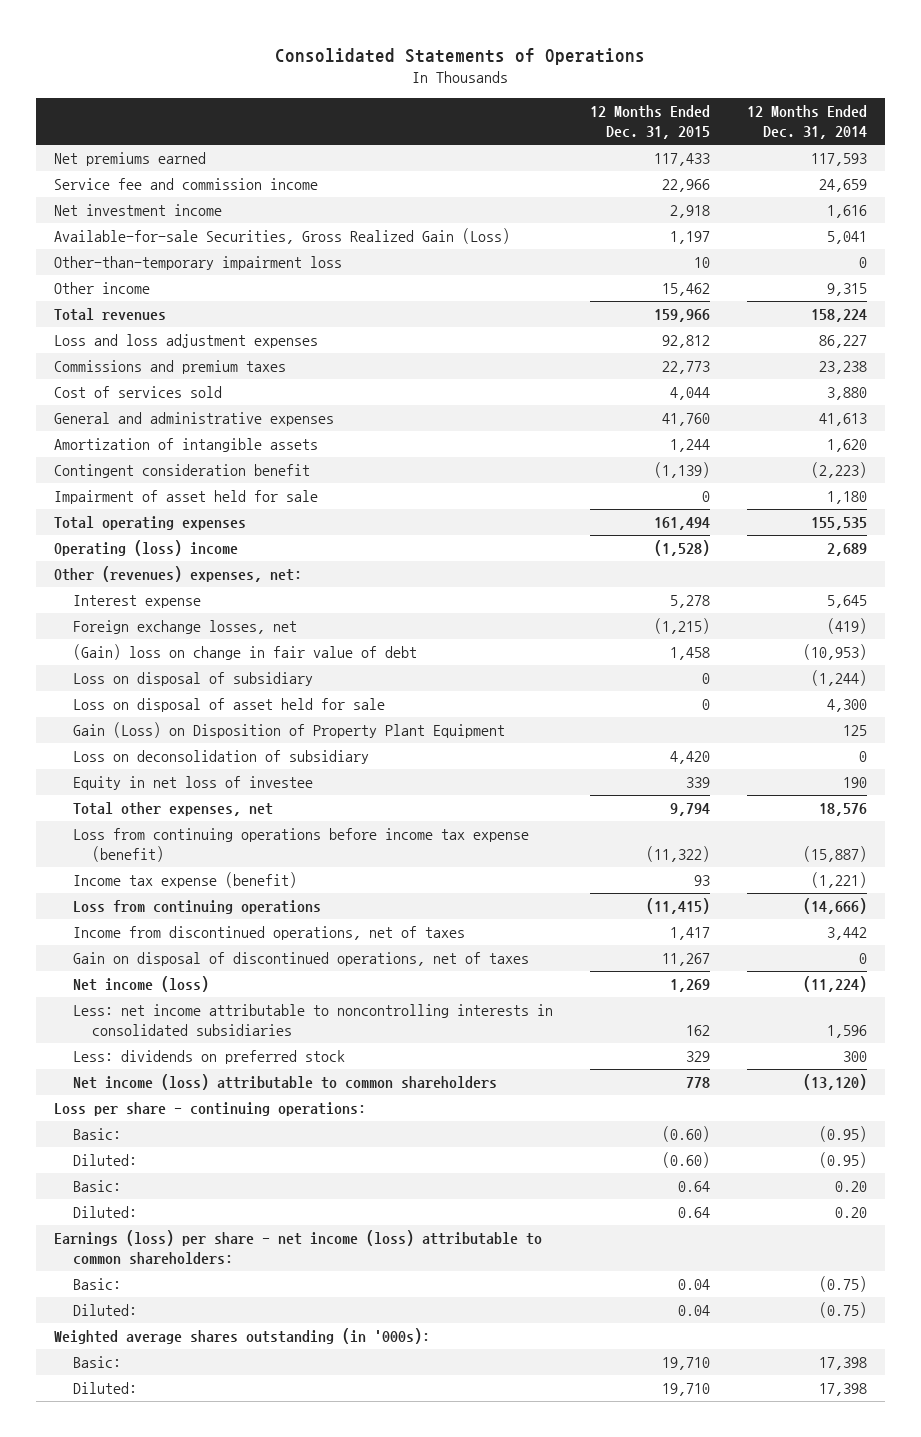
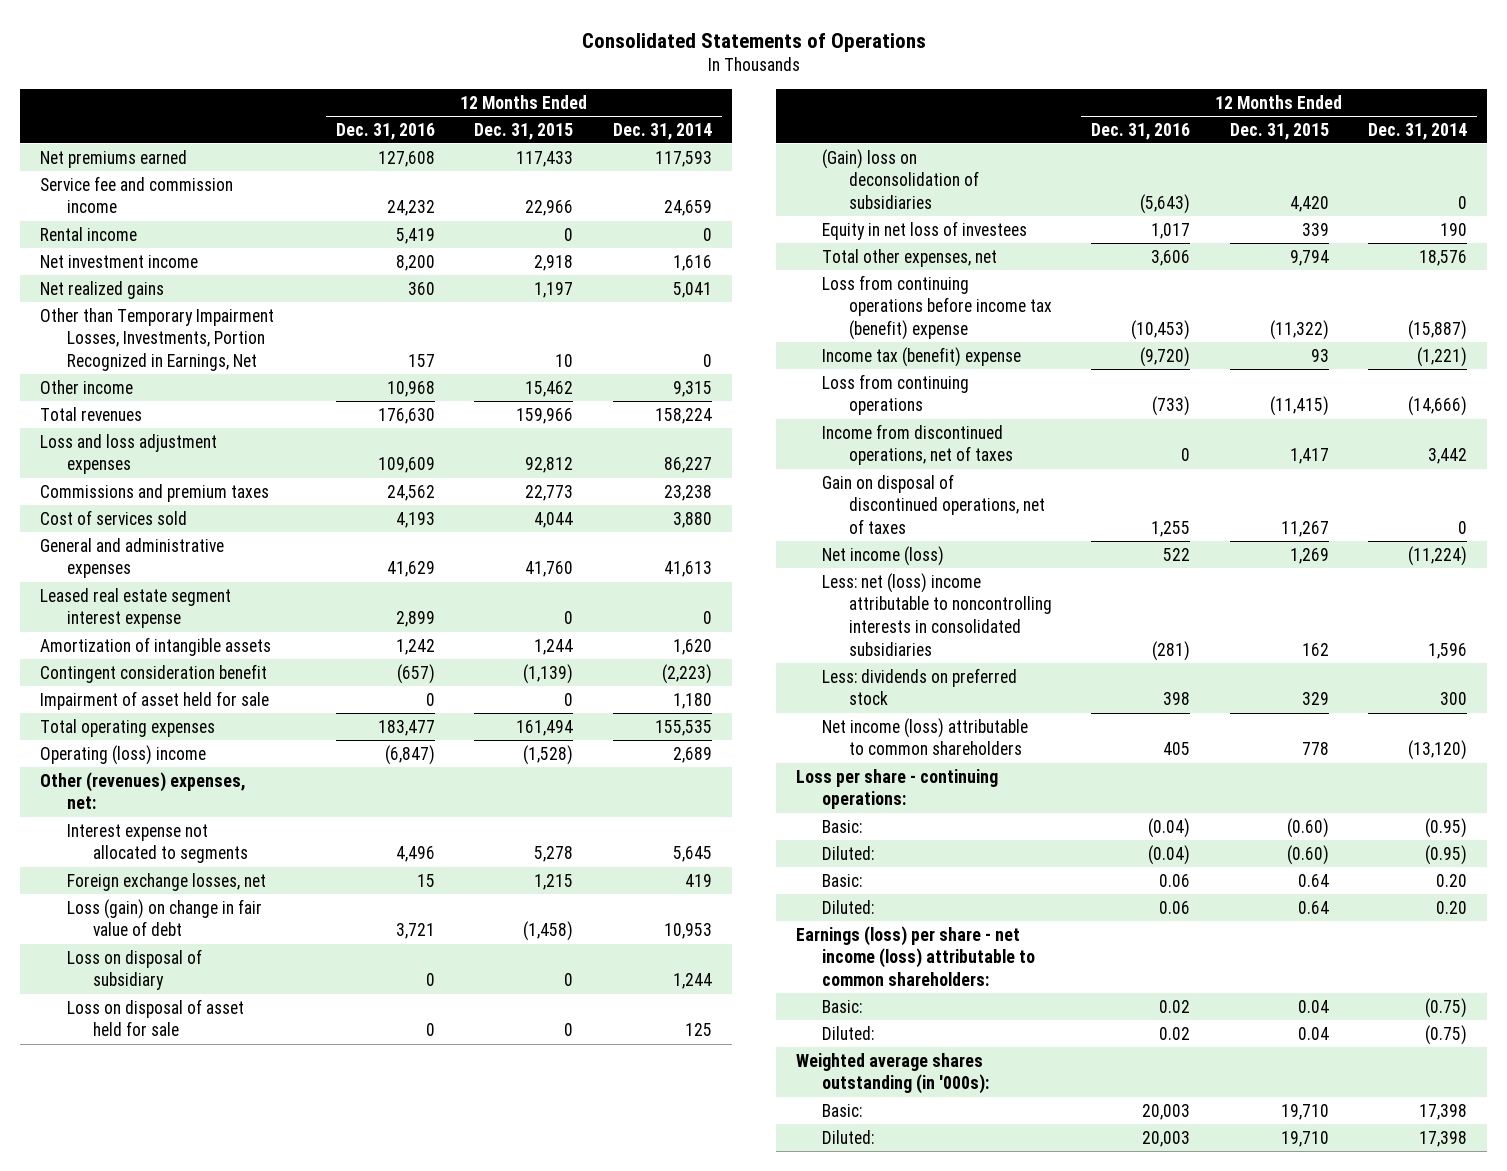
none -> [335,122,435,140] Dec. 31, 2016
none -> [40,226,138,241] Rental income
[54,227,511,244] Available-for-sale Securities, Gross Realized Gain (Loss) -> [40,280,165,299] Net realized gains
[54,255,343,270] Other-than-temporary impairment loss -> [40,307,275,371] Other than Temporary Impairment Losses, Investments, Portion Recognized in Earnings, Net
none -> [40,587,232,629] Leased real estate segment interest expense
[73,721,506,738] Gain (Loss) on Disposition of Property Plant Equipment -> none
[73,594,202,608] Interest expense -> [66,823,249,864] Interest expense not allocated to segments
[653,617,710,634] (1,215) -> [534,873,574,890] 1,215
[826,617,867,634] (419) -> [684,873,712,887] 419
[73,643,418,660] (Gain) loss on change in fair value of debt -> [66,898,262,937] Loss (gain) on change in fair value of debt
[669,646,710,660] 1,458 -> [523,921,574,942] (1,458)
[802,643,867,660] (10,953) -> [663,923,712,940] 10,953
[810,669,867,686] (1,244) -> [672,973,712,990] 1,244
[826,698,867,712] 4,300 -> [684,1023,712,1037] 125
[73,749,370,764] Loss on deconsolidation of subsidiary -> [822,148,979,209] (Gain) loss on deconsolidation of subsidiaries
[73,775,314,790] Equity in net loss of investee -> [822,220,1028,240] Equity in net loss of investees
[73,827,530,862] Loss from continuing operations before income tax expense (benefit) -> [822,274,1052,340] Loss from continuing operations before income tax (benefit) expense
[73,871,298,888] Income tax expense (benefit) -> [822,346,1022,367] Income tax (benefit) expense
[73,1003,554,1036] Less: net income attributable to noncontrolling interests in consolidated subsidiaries -> [822,572,1052,656] Less: net (loss) income attributable to noncontrolling interests in consolidated subsidiaries

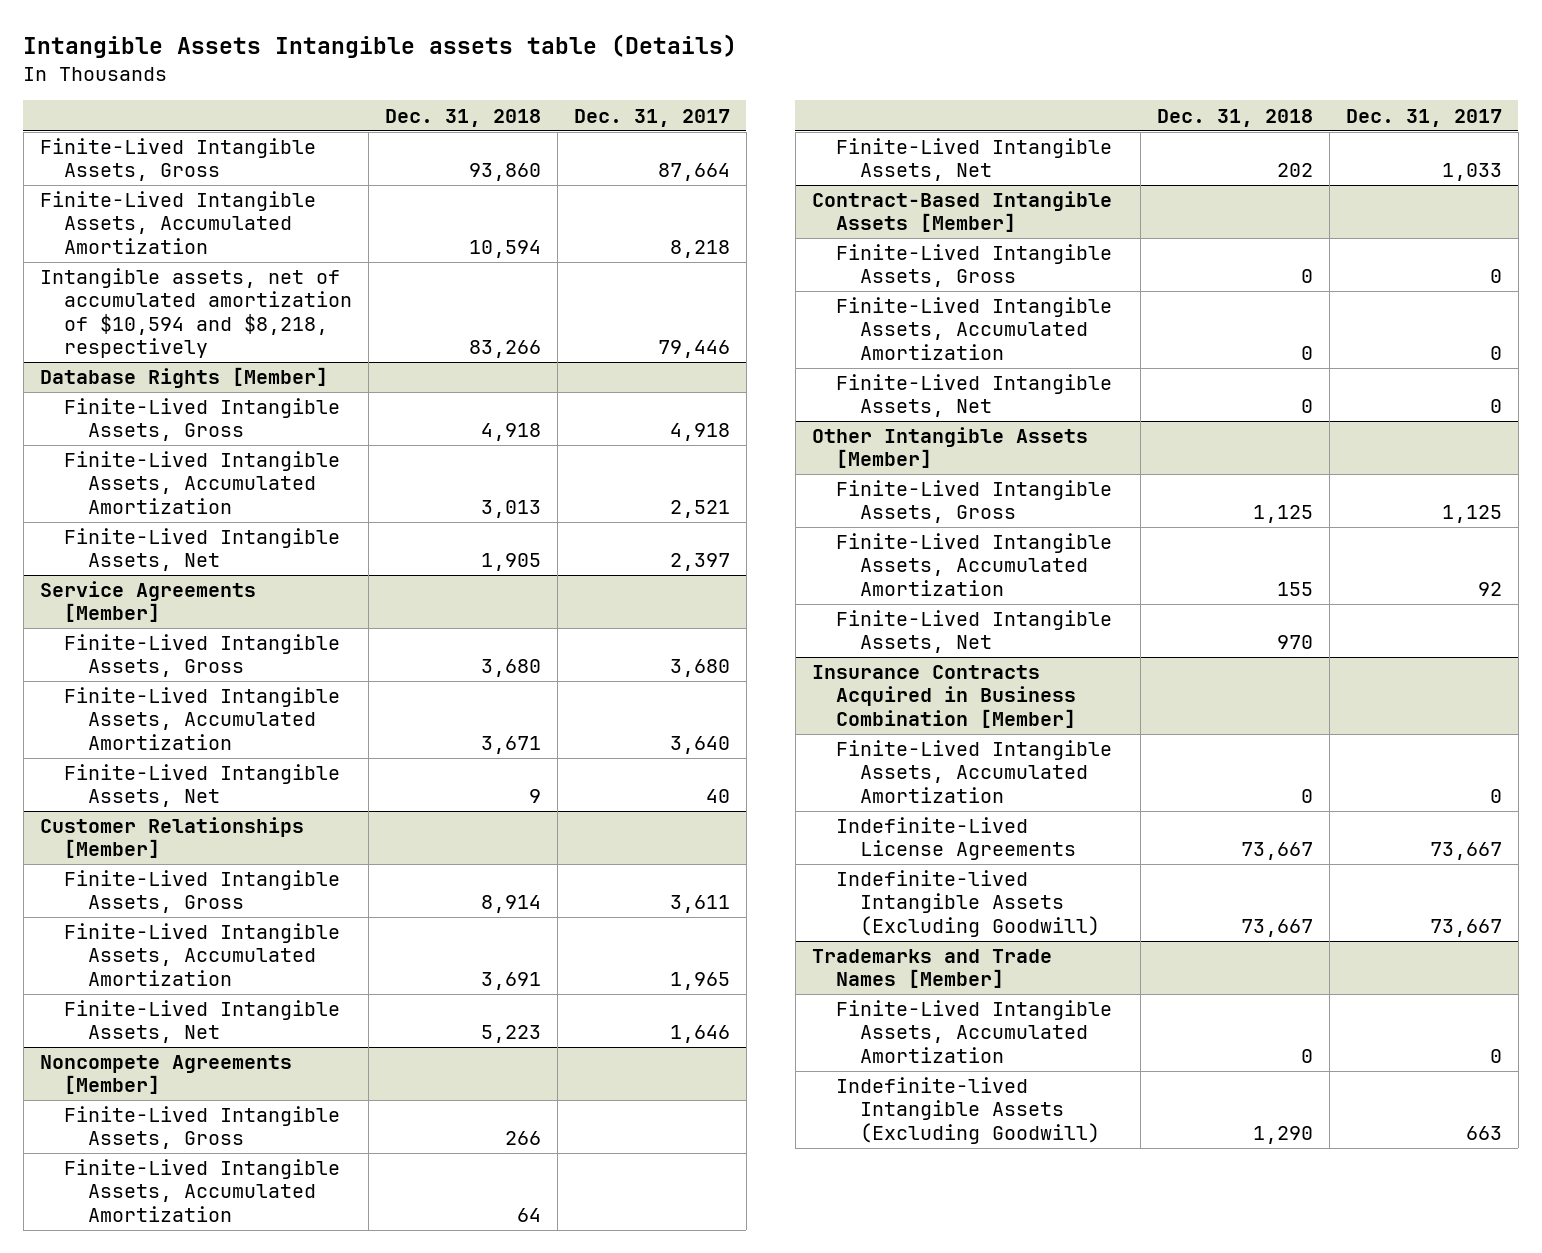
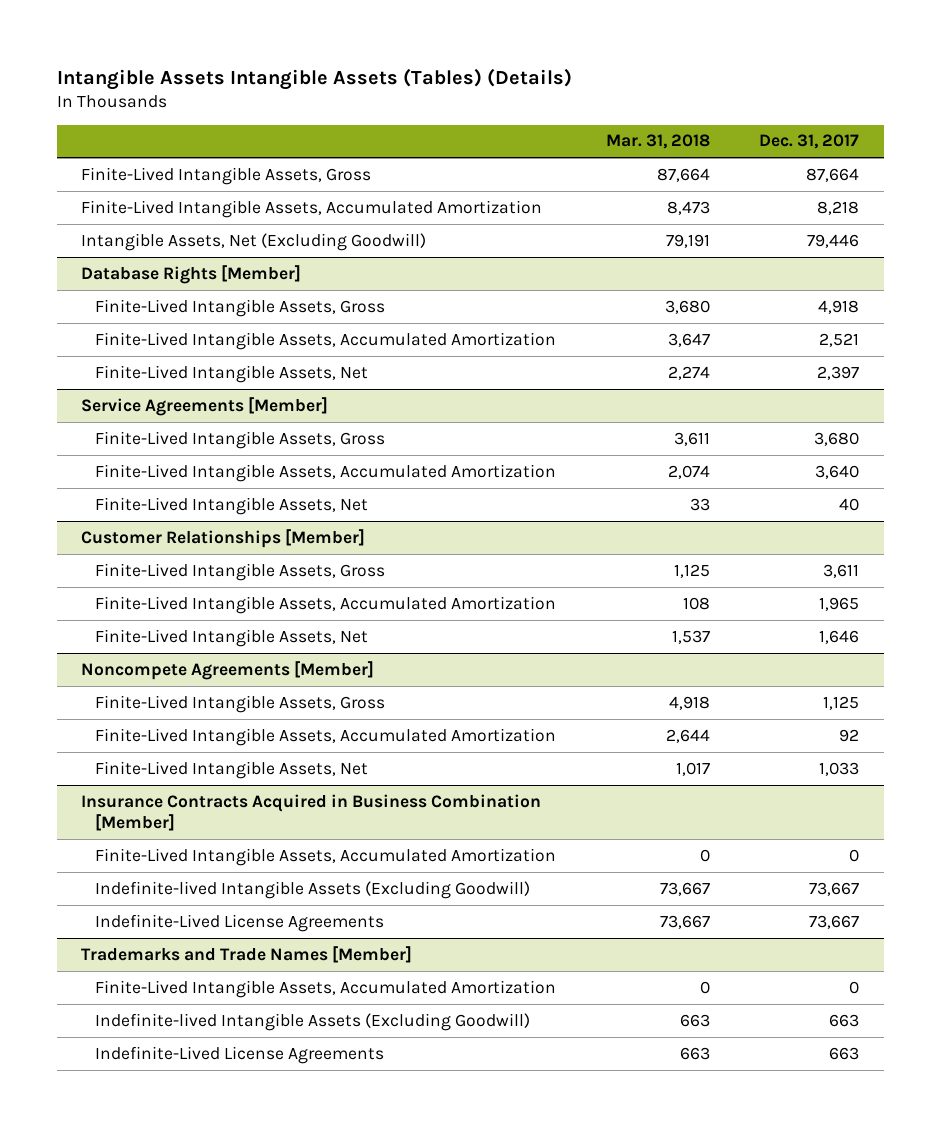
[23,34,738,59] Intangible Assets Intangible assets table (Details) -> [56,67,572,90] Intangible Assets Intangible Assets (Tables) (Details)
[384,108,541,127] Dec. 31, 2018 -> none
none -> [605,134,710,150] Mar. 31, 2018
[39,268,352,358] Intangible assets, net of accumulated amortization of $10,594 and $8,218, respectively -> [81,232,427,251] Intangible Assets, Net (Excluding Goodwill)
[63,1106,340,1150] Finite-Lived Intangible Assets, Gross -> none
[63,1159,340,1222] Finite-Lived Intangible Assets, Accumulated Amortization -> none
[811,191,1112,233] Contract-Based Intangible Assets [Member] -> none
[836,244,1113,288] Finite-Lived Intangible Assets, Gross -> none
[836,297,1113,360] Finite-Lived Intangible Assets, Accumulated Amortization -> none
[836,374,1113,418] Finite-Lived Intangible Assets, Net -> none
[811,427,1088,469] Other Intangible Assets [Member] -> none
[836,610,1113,654] Finite-Lived Intangible Assets, Net -> none
[836,138,1113,182] Finite-Lived Intangible Assets, Net -> [95,760,369,779] Finite-Lived Intangible Assets, Net
[836,817,1077,861] Indefinite-Lived License Agreements -> [95,913,385,932] Indefinite-Lived License Agreements
none -> [95,1045,385,1064] Indefinite-Lived License Agreements

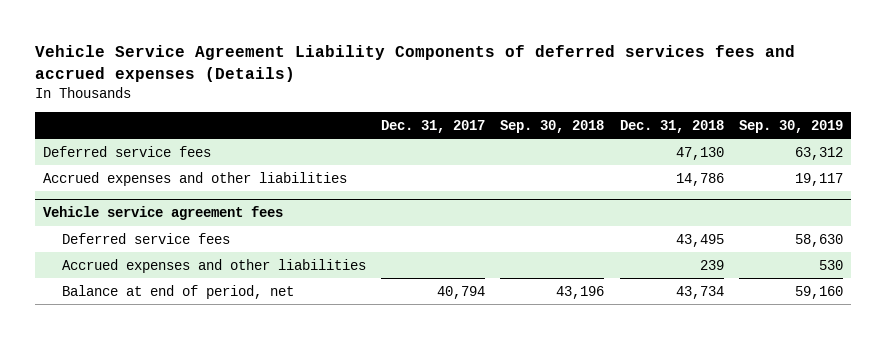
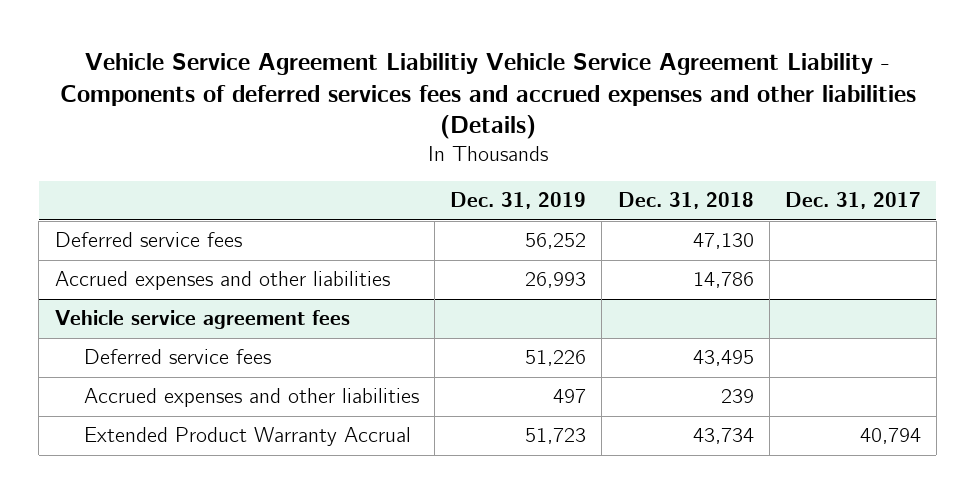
[35,45,796,83] Vehicle Service Agreement Liability Components of deferred services fees and accrued expenses (Details) -> [59,53,916,140] Vehicle Service Agreement Liabilitiy Vehicle Service Agreement Liability - Components of deferred services fees and accrued expenses and other liabilities (Details)
[500,119,605,133] Sep. 30, 2018 -> none
[738,119,843,133] Sep. 30, 2019 -> none
none -> [450,192,587,210] Dec. 31, 2019
[61,284,294,299] Balance at end of period, net -> [84,427,412,447] Extended Product Warranty Accrual

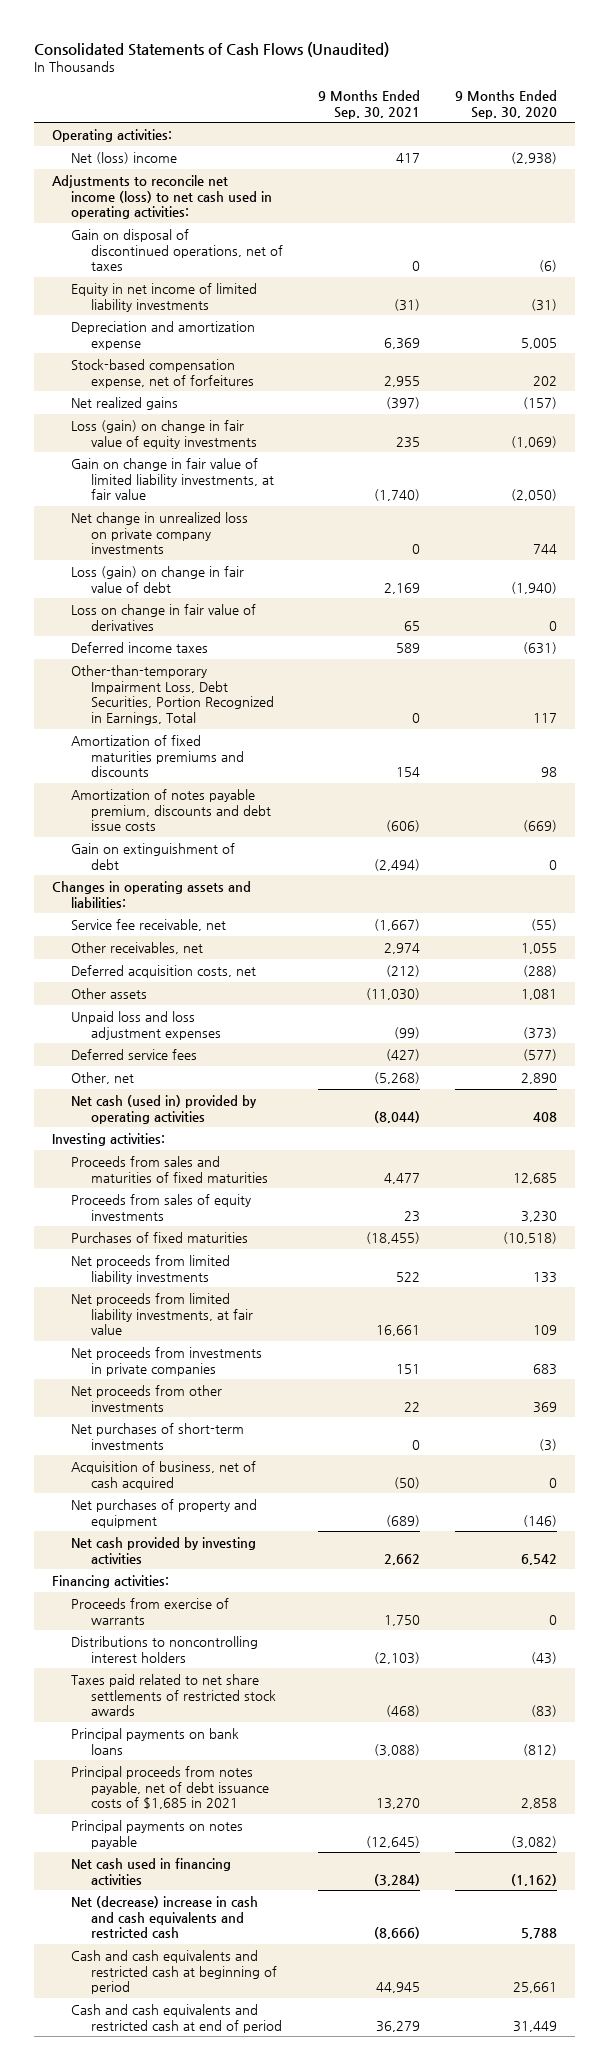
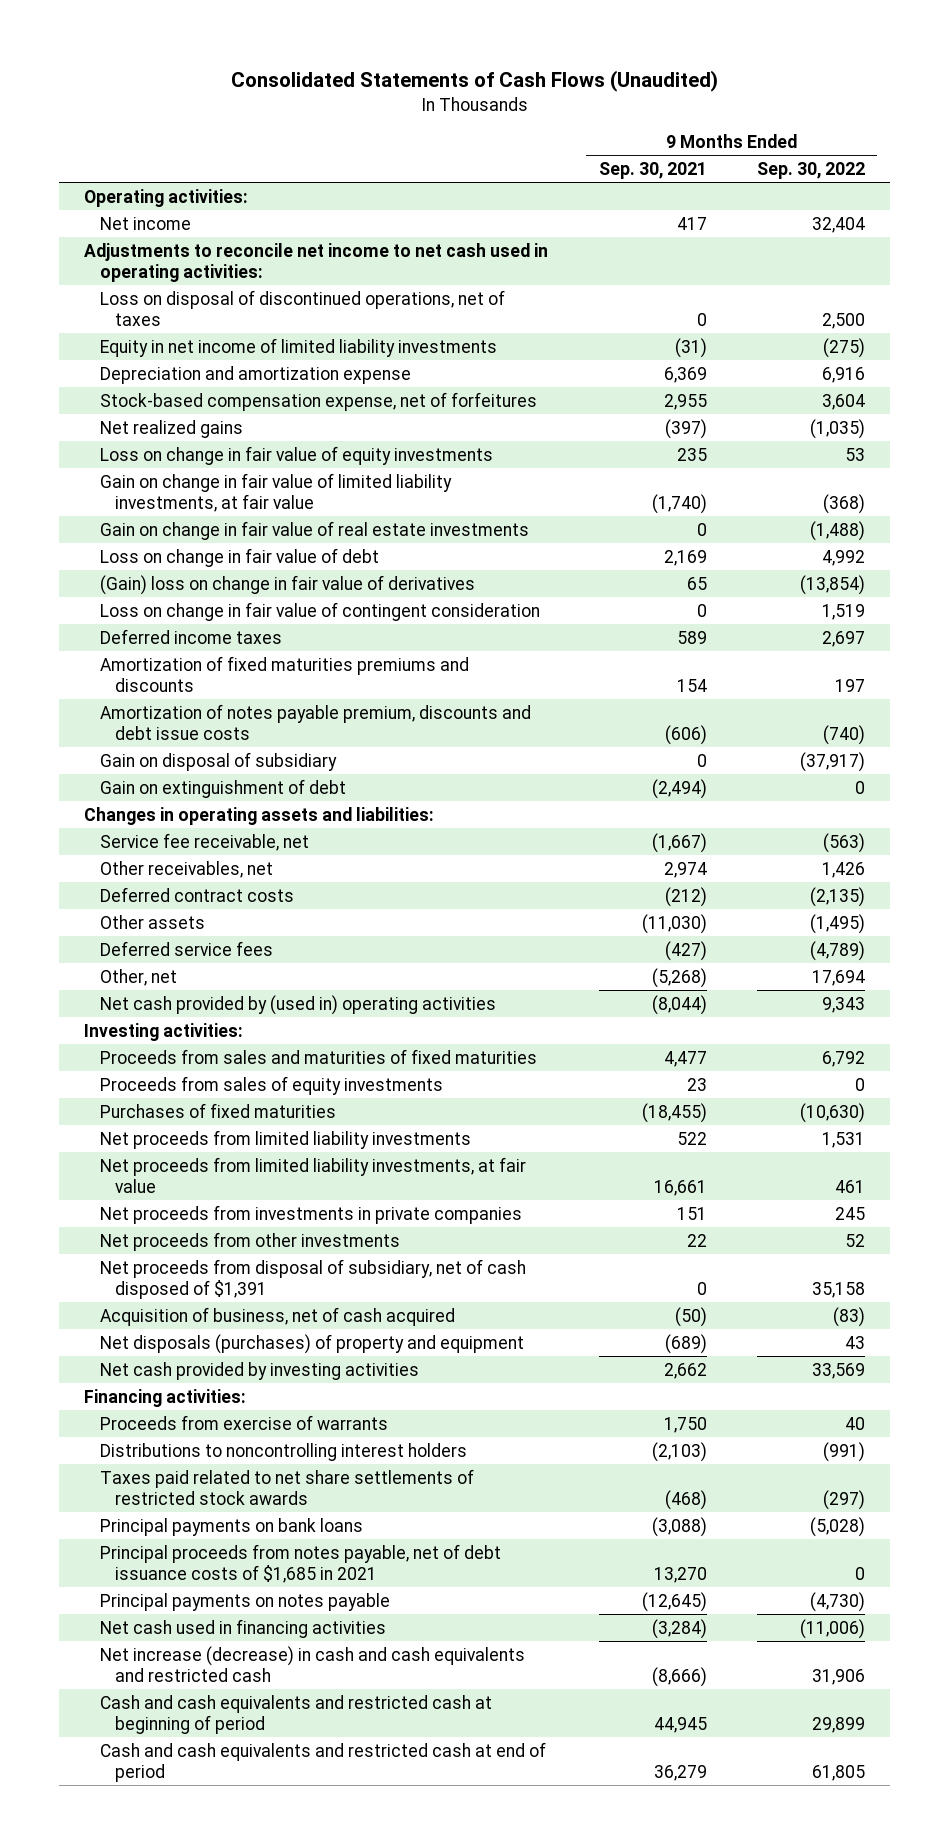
[455,89,558,119] 9 Months Ended Sep. 30, 2020 -> none
none -> [756,162,865,180] Sep. 30, 2022
[71,151,178,164] Net (loss) income -> [99,216,191,230] Net income
[51,174,273,220] Adjustments to reconcile net income (loss) to net cash used in operating activities: -> [84,242,549,283] Adjustments to reconcile net income to net cash used in operating activities:
[71,228,284,272] Gain on disposal of discontinued operations, net of taxes -> [99,289,505,327] Loss on disposal of discontinued operations, net of taxes
[71,419,258,449] Loss (gain) on change in fair value of equity investments -> [99,445,493,465] Loss on change in fair value of equity investments
[71,511,249,555] Net change in unrealized loss on private company investments -> none
none -> [99,520,529,540] Gain on change in fair value of real estate investments
[71,565,245,593] Loss (gain) on change in fair value of debt -> [99,547,379,567] Loss on change in fair value of debt
[71,603,257,631] Loss on change in fair value of derivatives -> [99,574,475,595] (Gain) loss on change in fair value of derivatives
none -> [99,601,540,621] Loss on change in fair value of contingent consideration
[71,664,275,726] Other-than-temporary Impairment Loss, Debt Securities, Portion Recognized in Earnings, Total -> none
none -> [99,751,337,771] Gain on disposal of subsidiary
[71,964,257,978] Deferred acquisition costs, net -> [99,886,294,902] Deferred contract costs
[71,1010,222,1040] Unpaid loss and loss adjustment expenses -> none
[71,1094,258,1124] Net cash (used in) provided by operating activities -> [99,994,496,1015] Net cash provided by (used in) operating activities
[71,1422,245,1450] Net purchases of short-term investments -> none
none -> [99,1258,526,1300] Net proceeds from disposal of subsidiary, net of cash disposed of $1,391
[71,1498,258,1528] Net purchases of property and equipment -> [99,1333,524,1354] Net disposals (purchases) of property and equipment
[71,1895,259,1939] Net (decrease) increase in cash and cash equivalents and restricted cash -> [99,1645,525,1683] Net increase (decrease) in cash and cash equivalents and restricted cash

